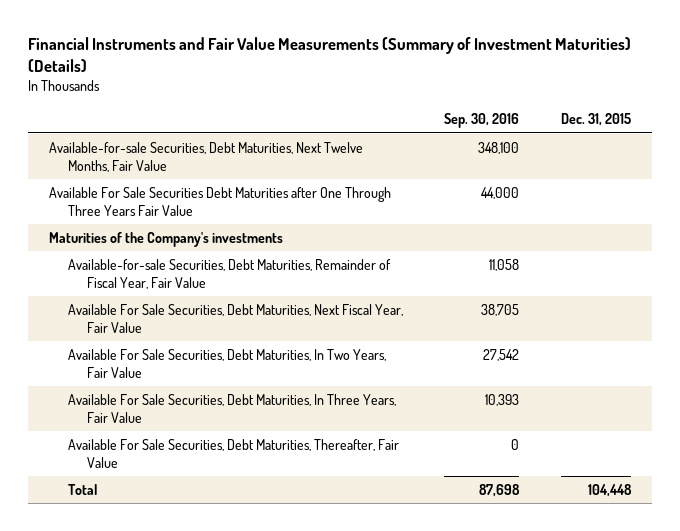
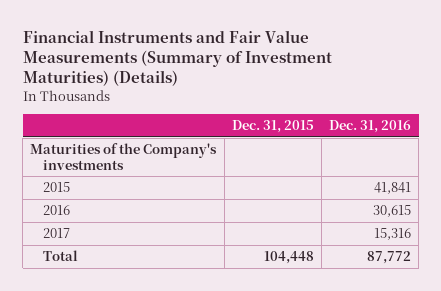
[444,113,520,129] Sep. 30, 2016 -> none
none -> [329,119,412,133] Dec. 31, 2016
[48,141,363,173] Available-for-sale Securities, Debt Maturities, Next Twelve Months, Fair Value -> none
[48,186,391,217] Available For Sale Securities Debt Maturities after One Through Three Years Fair Value -> none
[67,258,391,290] Available-for-sale Securities, Debt Maturities, Remainder of Fiscal Year, Fair Value -> none
[67,438,399,469] Available For Sale Securities, Debt Maturities, Thereafter, Fair Value -> none
[67,303,403,334] Available For Sale Securities, Debt Maturities, Next Fiscal Year, Fair Value -> [43,182,71,193] 2015
[67,348,386,379] Available For Sale Securities, Debt Maturities, In Two Years, Fair Value -> [43,205,71,216] 2016
[67,393,396,424] Available For Sale Securities, Debt Maturities, In Three Years, Fair Value -> [43,228,71,239] 2017

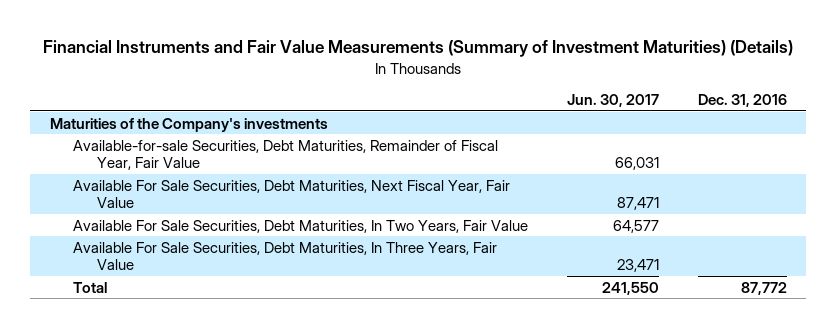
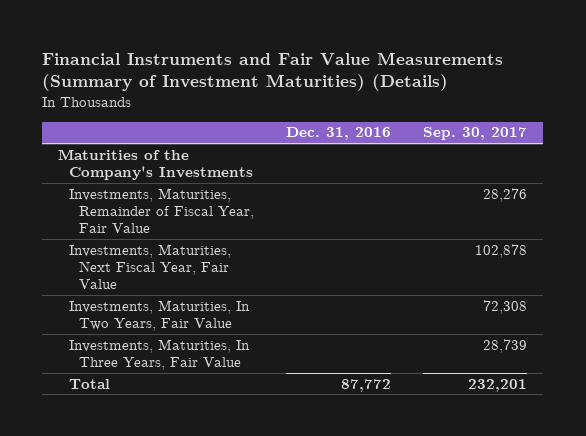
[567,94,660,108] Jun. 30, 2017 -> none
none -> [423,127,528,141] Sep. 30, 2017
[49,117,328,132] Maturities of the Company's investments -> [58,148,253,180] Maturities of the Company's Investments
[73,139,499,171] Available-for-sale Securities, Debt Maturities, Remainder of Fiscal Year, Fair Value -> [68,187,255,234] Investments, Maturities, Remainder of Fiscal Year, Fair Value
[73,179,511,209] Available For Sale Securities, Debt Maturities, Next Fiscal Year, Fair Value -> [68,243,231,290] Investments, Maturities, Next Fiscal Year, Fair Value
[73,219,529,233] Available For Sale Securities, Debt Maturities, In Two Years, Fair Value -> [68,299,250,331] Investments, Maturities, In Two Years, Fair Value
[73,241,498,271] Available For Sale Securities, Debt Maturities, In Three Years, Fair Value -> [68,338,250,370] Investments, Maturities, In Three Years, Fair Value

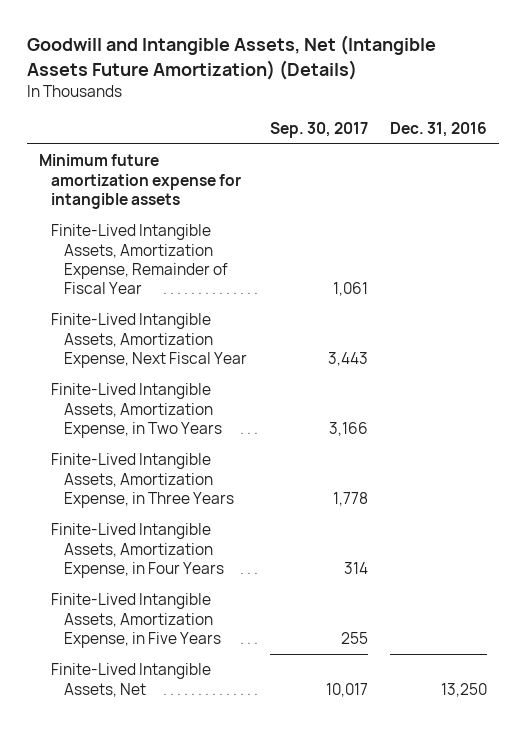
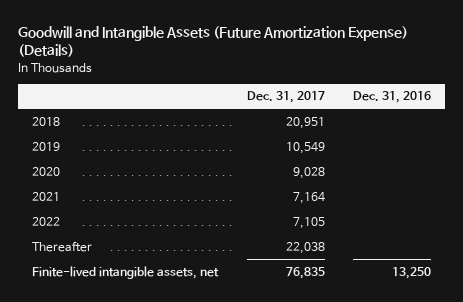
[27,35,437,80] Goodwill and Intangible Assets, Net (Intangible Assets Future Amortization) (Details) -> [18,25,409,58] Goodwill and Intangible Assets (Future Amortization Expense) (Details)
[269,121,368,138] Sep. 30, 2017 -> none
none -> [246,91,325,104] Dec. 31, 2017
[38,154,242,209] Minimum future amortization expense for intangible assets -> none
[51,224,228,294] Finite-Lived Intangible Assets, Amortization Expense, Remainder of Fiscal Year -> none
[51,313,247,368] Finite-Lived Intangible Assets, Amortization Expense, Next Fiscal Year -> [32,116,61,126] 2018
[51,383,222,438] Finite-Lived Intangible Assets, Amortization Expense, in Two Years -> [32,141,61,151] 2019
[51,453,234,508] Finite-Lived Intangible Assets, Amortization Expense, in Three Years -> [32,166,61,176] 2020
[51,523,224,578] Finite-Lived Intangible Assets, Amortization Expense, in Four Years -> [32,191,61,201] 2021
[51,593,221,648] Finite-Lived Intangible Assets, Amortization Expense, in Five Years -> [32,216,61,226] 2022
none -> [32,240,93,252] Thereafter
[51,663,212,697] Finite-Lived Intangible Assets, Net -> [32,265,220,279] Finite-lived intangible assets, net

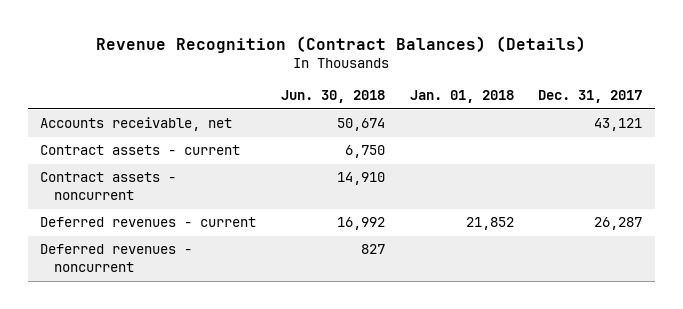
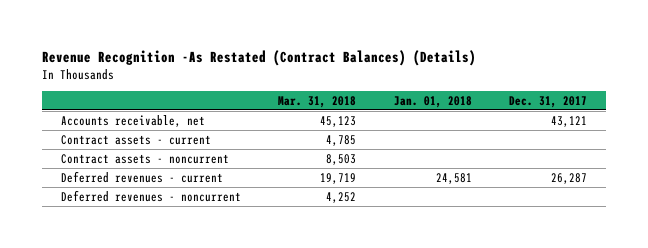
[96,35,587,53] Revenue Recognition (Contract Balances) (Details) -> [41,49,476,66] Revenue Recognition -As Restated (Contract Balances) (Details)
[281,90,386,104] Jun. 30, 2018 -> none
none -> [278,95,357,108] Mar. 31, 2018
[465,217,514,231] 21,852 -> [435,172,472,184] 24,581

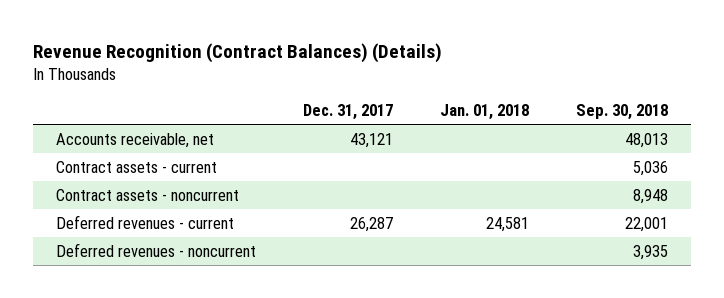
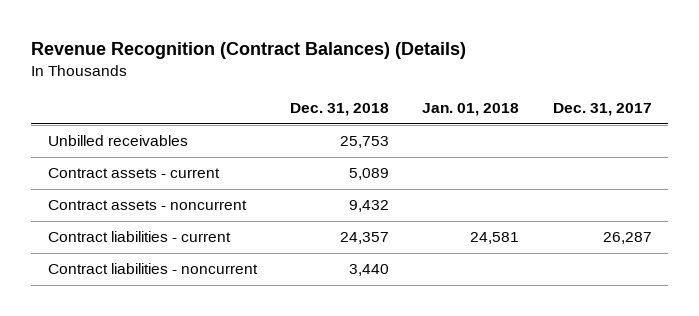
[575,104,668,121] Sep. 30, 2018 -> none
none -> [290,103,390,117] Dec. 31, 2018
[56,132,215,148] Accounts receivable, net -> none
none -> [47,135,188,147] Unbilled receivables
[56,214,235,229] Deferred revenues - current -> [47,231,231,243] Contract liabilities - current
[56,242,257,257] Deferred revenues - noncurrent -> [47,263,258,275] Contract liabilities - noncurrent

